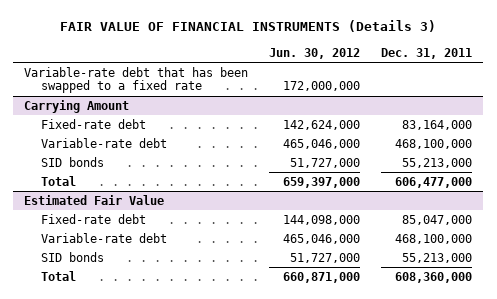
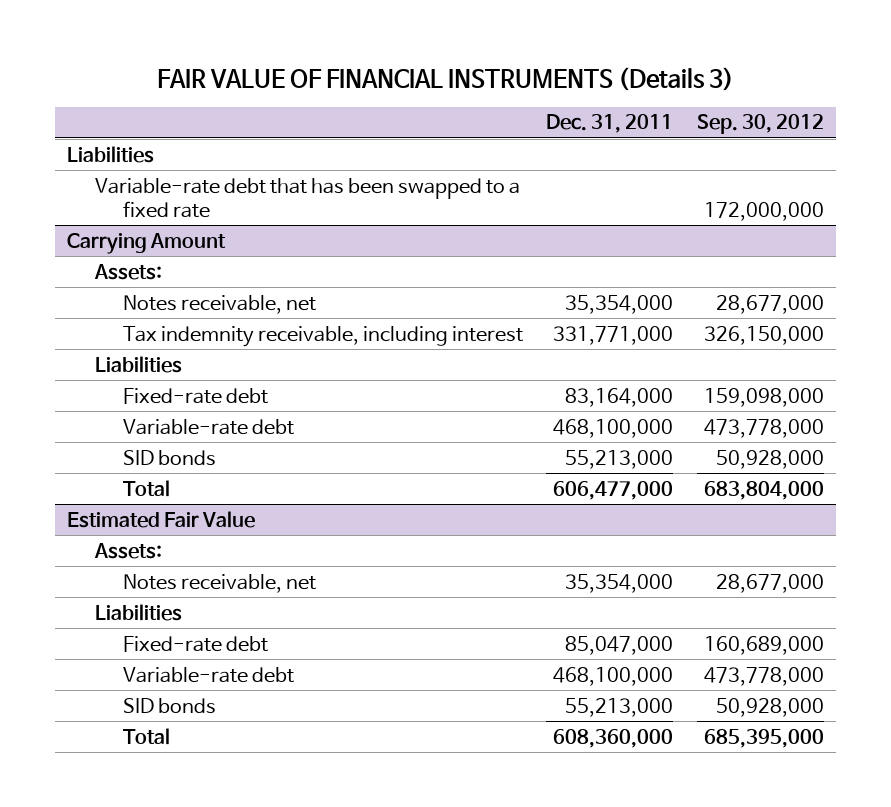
[269,47,361,59] Jun. 30, 2012 -> none
none -> [696,114,824,135] Sep. 30, 2012
none -> [66,145,154,163] Liabilities
none -> [93,263,162,280] Assets:
none -> [122,294,316,314] Notes receivable, net
none -> [122,325,523,347] Tax indemnity receivable, including interest
none -> [94,355,182,373] Liabilities
none -> [93,542,162,559] Assets:
none -> [122,573,316,593] Notes receivable, net
none -> [94,603,182,621] Liabilities

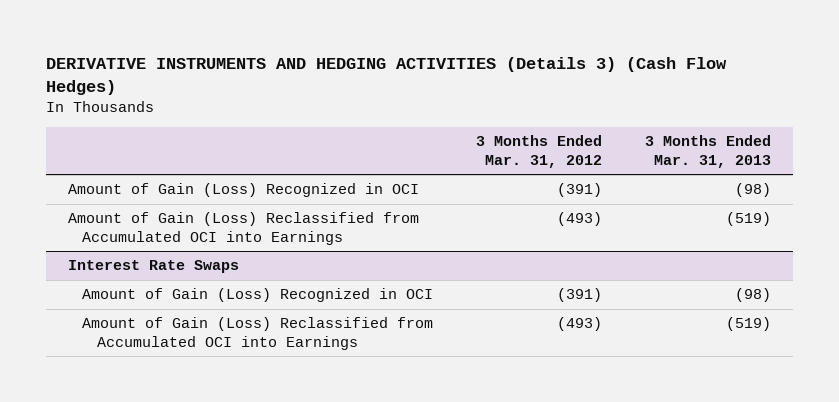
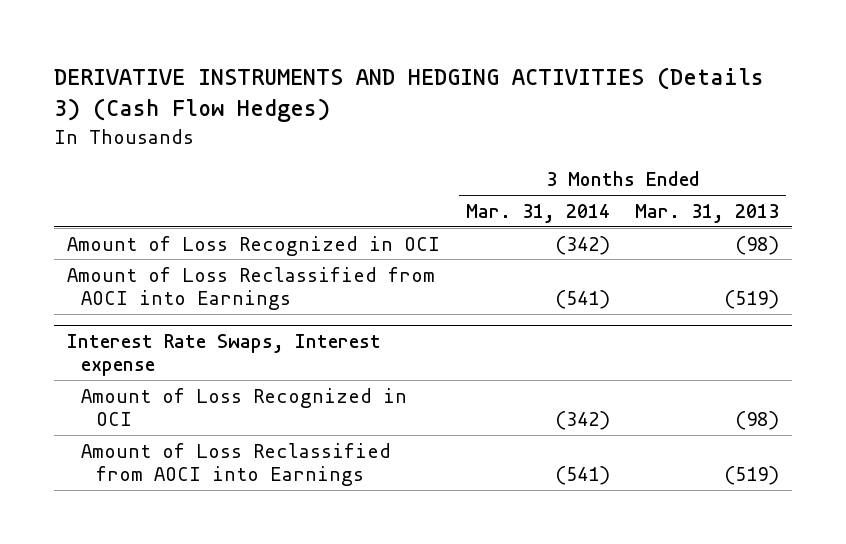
[476,134,603,168] 3 Months Ended Mar. 31, 2012 -> none
none -> [465,203,610,223] Mar. 31, 2014
[67,183,419,198] Amount of Gain (Loss) Recognized in OCI -> [66,235,440,256] Amount of Loss Recognized in OCI
[67,212,419,245] Amount of Gain (Loss) Reclassified from Accumulated OCI into Earnings -> [66,266,435,310] Amount of Loss Reclassified from AOCI into Earnings
[67,260,239,274] Interest Rate Swaps -> [66,334,381,377] Interest Rate Swaps, Interest expense
[82,288,434,303] Amount of Gain (Loss) Recognized in OCI -> [81,387,408,426] Amount of Loss Recognized in OCI
[82,317,434,350] Amount of Gain (Loss) Reclassified from Accumulated OCI into Earnings -> [81,442,392,486] Amount of Loss Reclassified from AOCI into Earnings

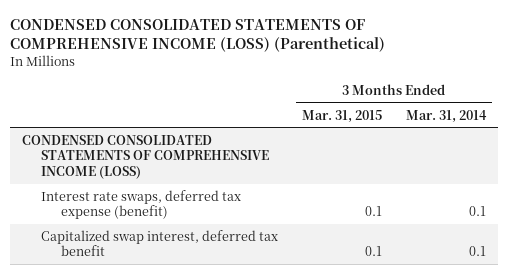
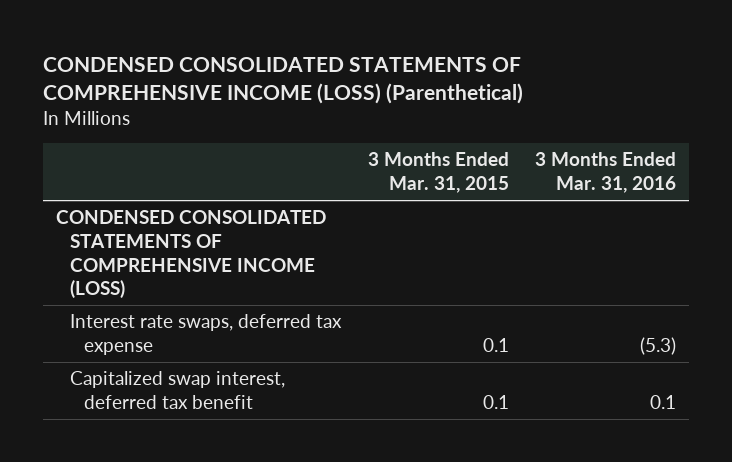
[405,109,487,123] Mar. 31, 2014 -> none
none -> [534,152,676,194] 3 Months Ended Mar. 31, 2016
[41,189,242,220] Interest rate swaps, deferred tax expense (benefit) -> [70,314,343,355] Interest rate swaps, deferred tax expense

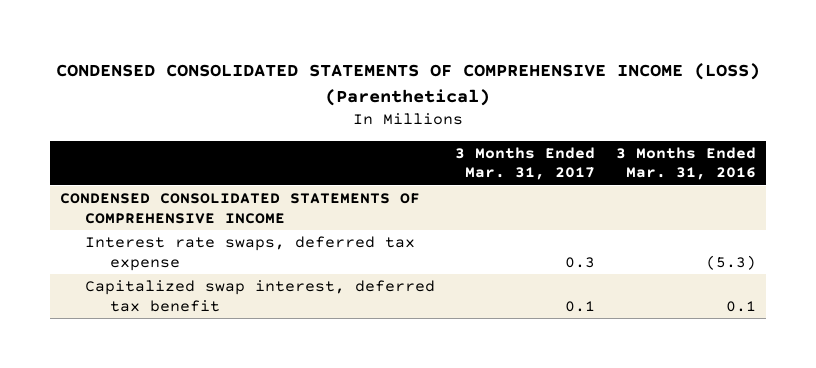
[367,152,509,194] 3 Months Ended Mar. 31, 2015 -> none
none -> [455,146,596,181] 3 Months Ended Mar. 31, 2017
[56,210,327,299] CONDENSED CONSOLIDATED STATEMENTS OF COMPREHENSIVE INCOME (LOSS) -> [60,193,421,224] CONDENSED CONSOLIDATED STATEMENTS OF COMPREHENSIVE INCOME

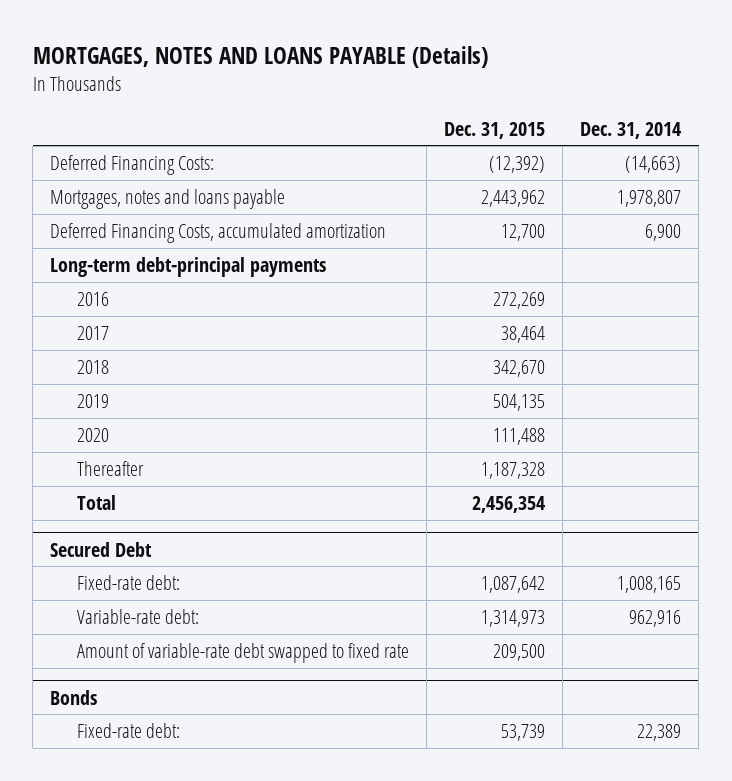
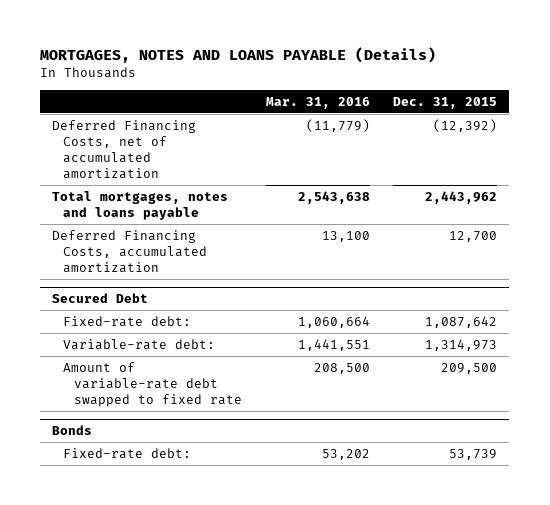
[580,121,682,139] Dec. 31, 2014 -> none
none -> [265,96,370,109] Mar. 31, 2016
[50,155,215,176] Deferred Financing Costs: -> [52,119,197,180] Deferred Financing Costs, net of accumulated amortization
[50,189,286,210] Mortgages, notes and loans payable -> [52,190,229,221] Total mortgages, notes and loans payable
[50,257,327,278] Long-term debt-principal payments -> none
[77,292,110,307] 2016 -> none
[77,326,110,341] 2017 -> none
[77,360,110,375] 2018 -> none
[77,394,110,409] 2019 -> none
[77,428,110,443] 2020 -> none
[77,461,145,477] Thereafter -> none
[77,495,117,511] Total -> none

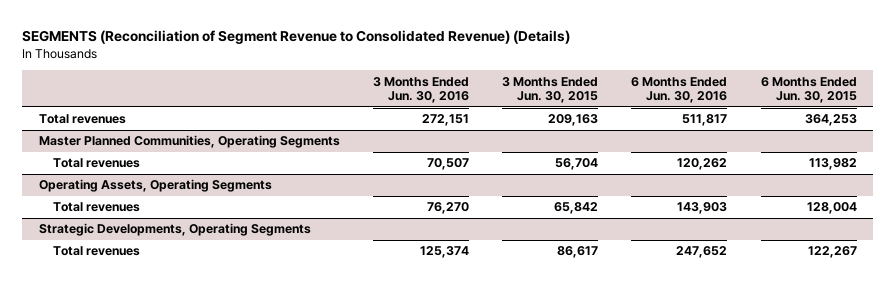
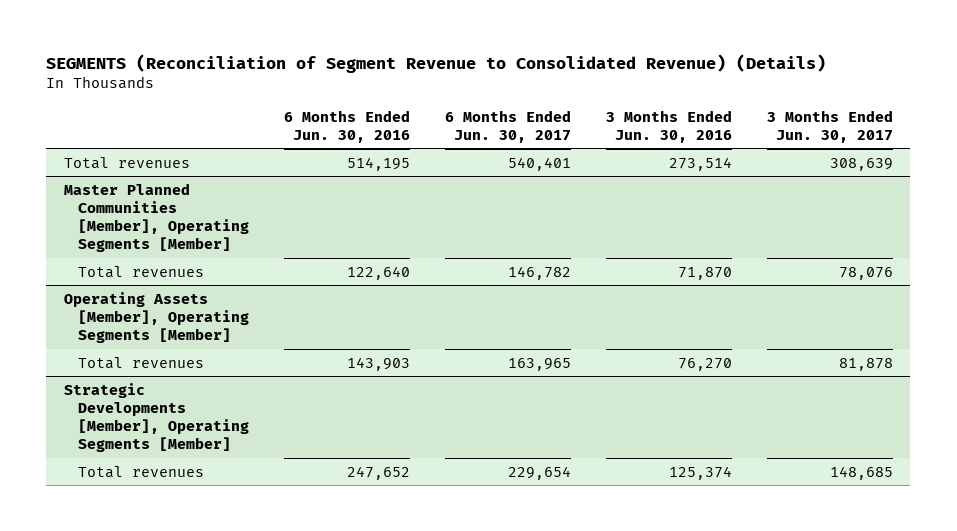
[502,76,599,104] 3 Months Ended Jun. 30, 2015 -> none
[760,76,857,104] 6 Months Ended Jun. 30, 2015 -> none
none -> [444,109,571,143] 6 Months Ended Jun. 30, 2017
none -> [766,109,893,143] 3 Months Ended Jun. 30, 2017
[421,114,469,127] 272,151 -> [668,156,732,171] 273,514
[682,114,728,127] 511,817 -> [346,156,410,171] 514,195
[38,135,340,149] Master Planned Communities, Operating Segments -> [63,182,249,253] Master Planned Communities [Member], Operating Segments [Member]
[426,158,469,171] 70,507 -> [677,266,732,280] 71,870
[677,158,728,171] 120,262 -> [346,265,410,280] 122,640
[38,179,272,193] Operating Assets, Operating Segments -> [63,291,249,344] Operating Assets [Member], Operating Segments [Member]
[38,223,311,237] Strategic Developments, Operating Segments -> [63,382,249,453] Strategic Developments [Member], Operating Segments [Member]

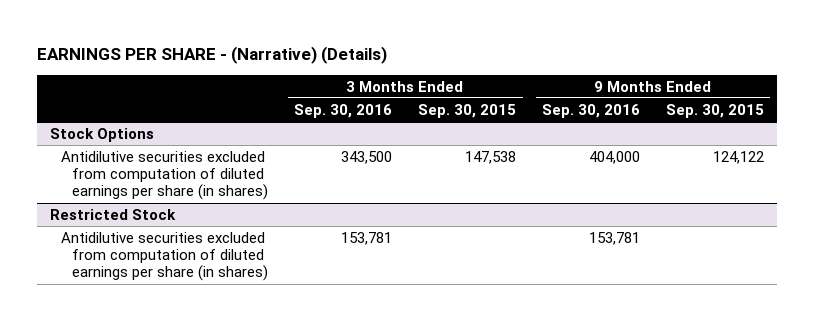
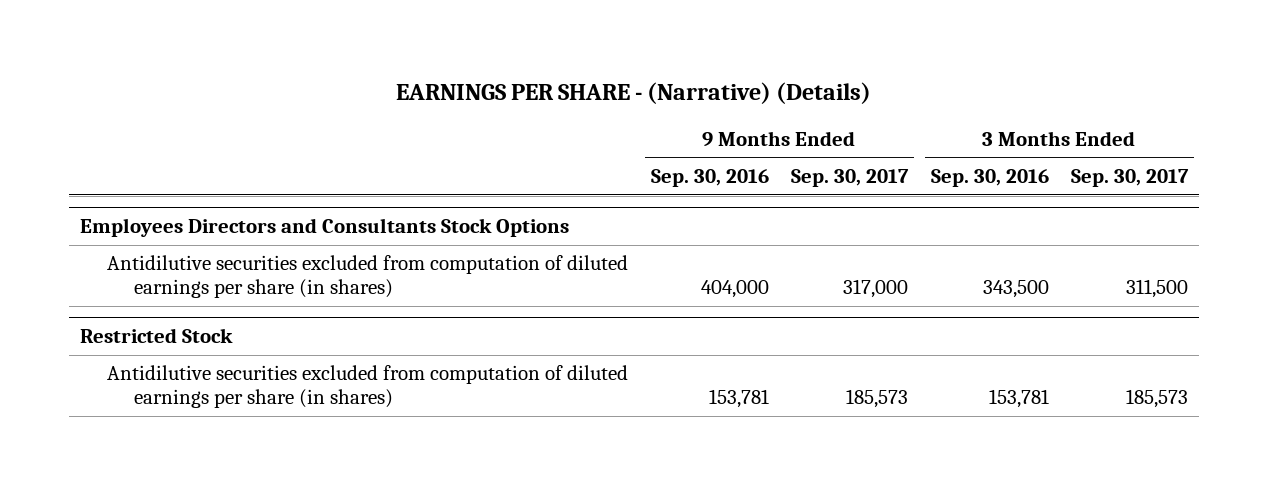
[418,103,517,118] Sep. 30, 2015 -> none
[665,103,764,118] Sep. 30, 2015 -> none
none -> [791,168,910,187] Sep. 30, 2017
none -> [1071,168,1190,187] Sep. 30, 2017
[49,127,154,142] Stock Options -> [79,218,569,238] Employees Directors and Consultants Stock Options

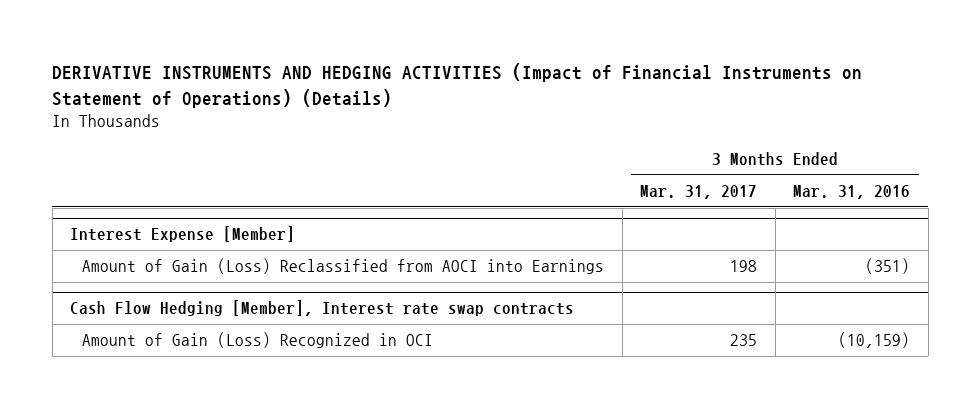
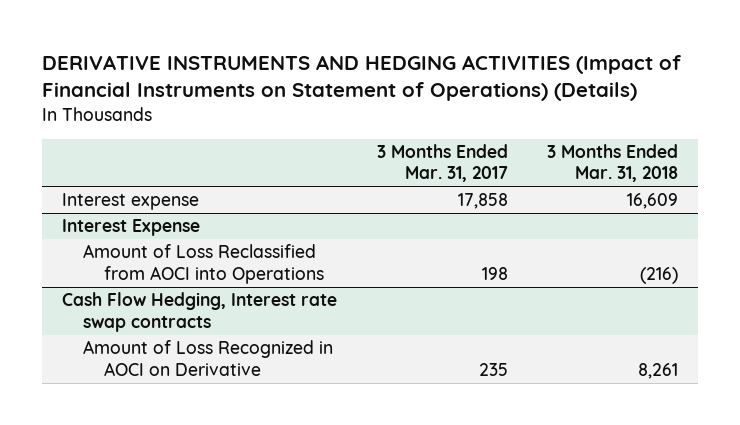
[793,185,911,200] Mar. 31, 2016 -> none
none -> [547,144,679,183] 3 Months Ended Mar. 31, 2018
none -> [61,193,199,211] Interest expense
[70,226,296,243] Interest Expense [Member] -> [61,219,200,237] Interest Expense
[82,258,605,275] Amount of Gain (Loss) Reclassified from AOCI into Earnings -> [83,244,325,284] Amount of Loss Reclassified from AOCI into Operations
[70,300,575,317] Cash Flow Hedging [Member], Interest rate swap contracts -> [61,292,337,332] Cash Flow Hedging, Interest rate swap contracts
[82,332,434,349] Amount of Gain (Loss) Recognized in OCI -> [83,340,334,376] Amount of Loss Recognized in AOCI on Derivative

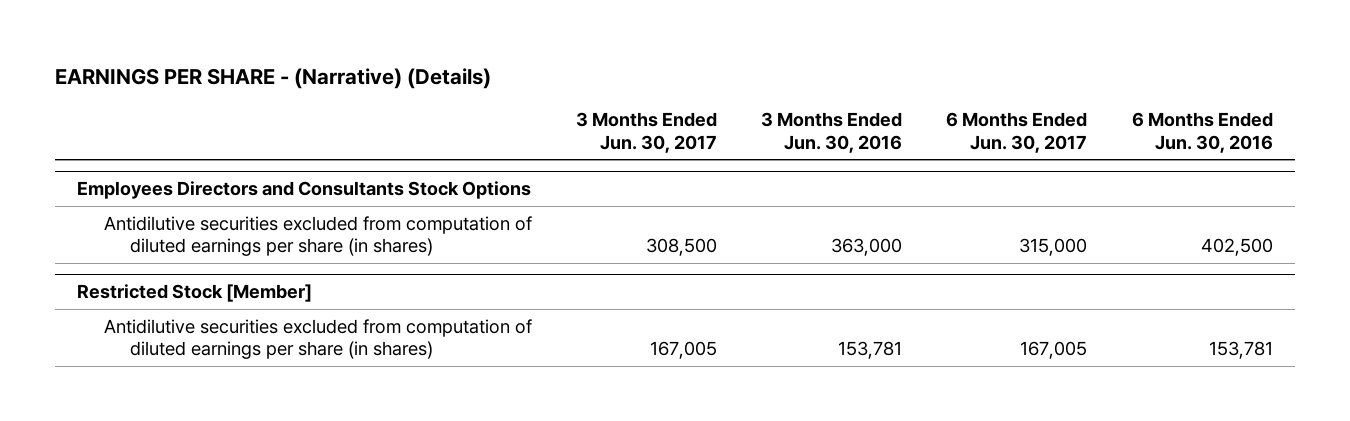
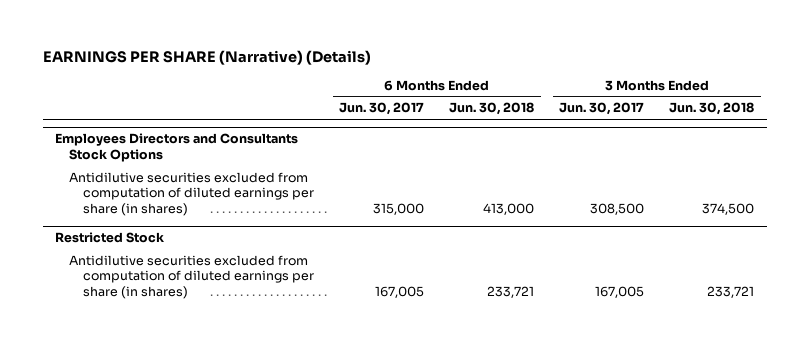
[55,67,492,89] EARNINGS PER SHARE - (Narrative) (Details) -> [42,49,371,65] EARNINGS PER SHARE (Narrative) (Details)
[761,112,903,153] 3 Months Ended Jun. 30, 2016 -> none
[1131,112,1273,153] 6 Months Ended Jun. 30, 2016 -> none
none -> [449,102,535,116] Jun. 30, 2018
none -> [669,102,755,116] Jun. 30, 2018
[77,283,313,302] Restricted Stock [Member] -> [55,232,165,244] Restricted Stock

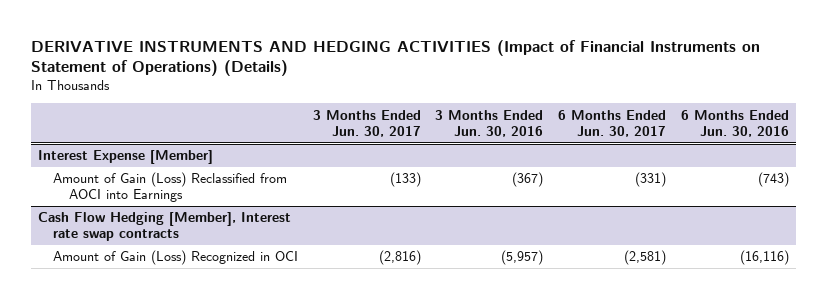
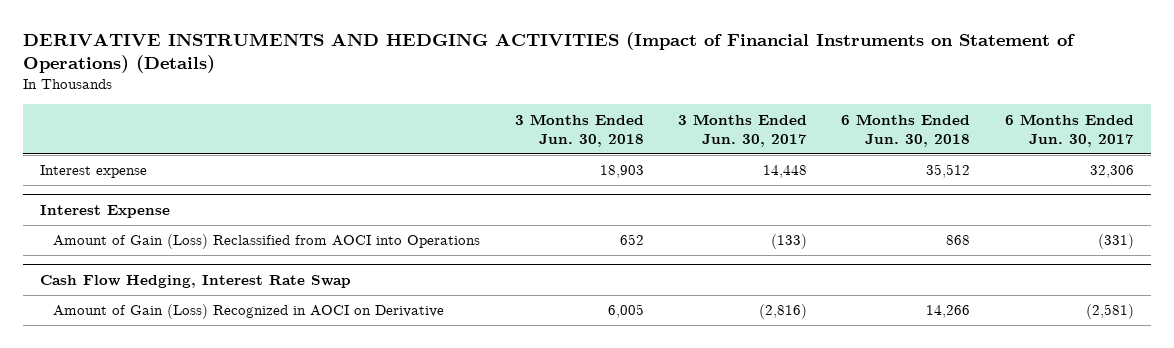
[435,109,544,137] 3 Months Ended Jun. 30, 2016 -> none
[680,109,789,137] 6 Months Ended Jun. 30, 2016 -> none
none -> [514,113,644,147] 3 Months Ended Jun. 30, 2018
none -> [841,113,971,147] 6 Months Ended Jun. 30, 2018
none -> [39,165,147,179] Interest expense
[38,150,214,165] Interest Expense [Member] -> [39,204,170,218] Interest Expense
[53,172,288,203] Amount of Gain (Loss) Reclassified from AOCI into Earnings -> [53,234,481,250] Amount of Gain (Loss) Reclassified from AOCI into Operations
[38,212,292,242] Cash Flow Hedging [Member], Interest rate swap contracts -> [39,274,351,288] Cash Flow Hedging, Interest Rate Swap
[53,250,299,266] Amount of Gain (Loss) Recognized in OCI -> [53,304,445,320] Amount of Gain (Loss) Recognized in AOCI on Derivative

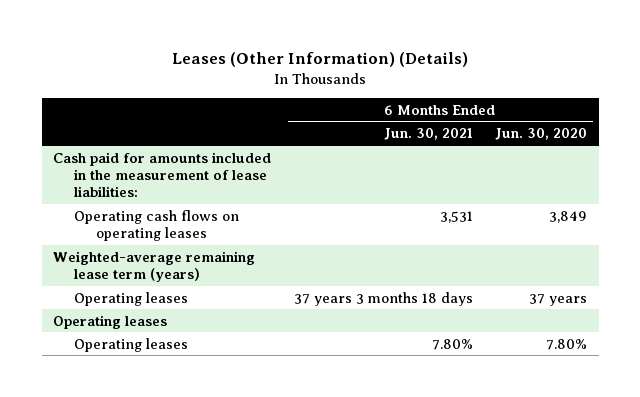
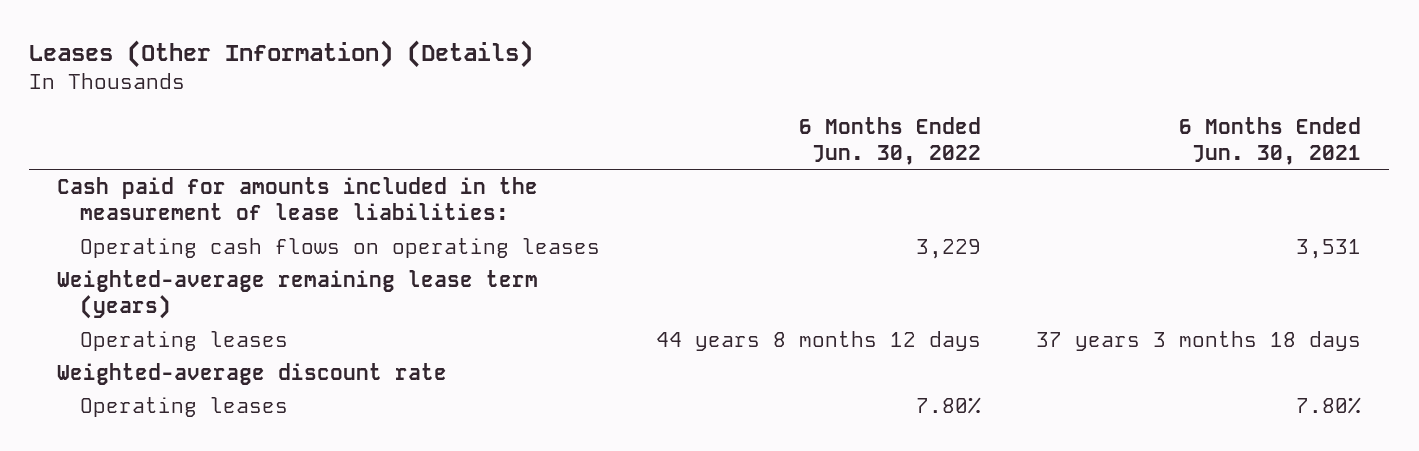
[495,128,588,141] Jun. 30, 2020 -> none
none -> [798,116,981,166] 6 Months Ended Jun. 30, 2022
[52,314,167,329] Operating leases -> [57,362,448,385] Weighted-average discount rate

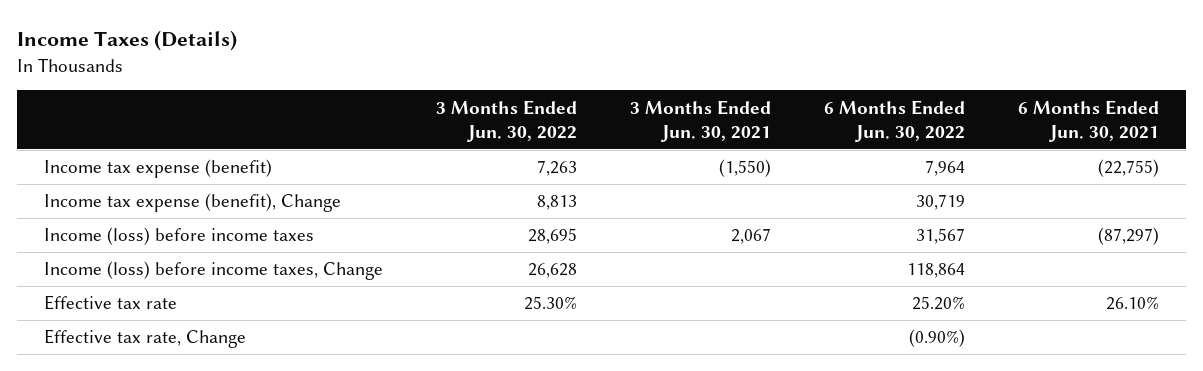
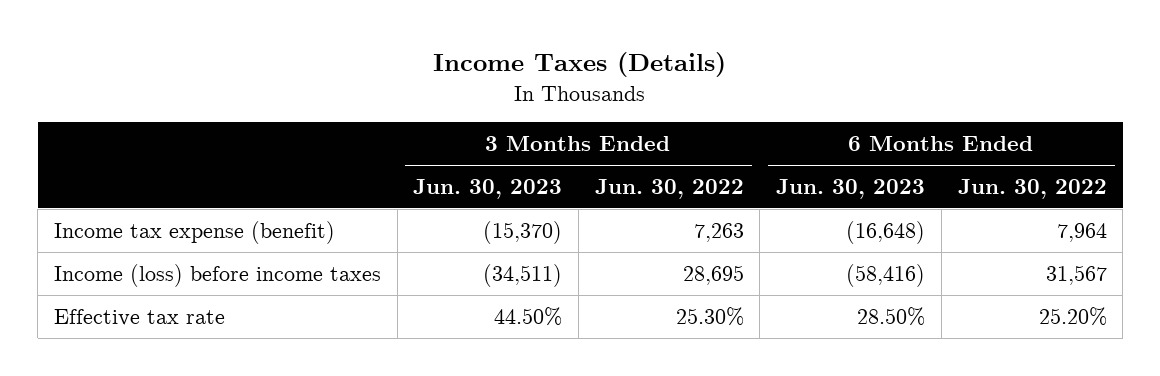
[629,99,771,142] 3 Months Ended Jun. 30, 2021 -> none
[1018,99,1160,142] 6 Months Ended Jun. 30, 2021 -> none
none -> [413,178,563,199] Jun. 30, 2023
none -> [776,178,926,199] Jun. 30, 2023
[43,193,341,213] Income tax expense (benefit), Change -> none
[43,261,383,281] Income (loss) before income taxes, Change -> none
[43,329,246,349] Effective tax rate, Change -> none

